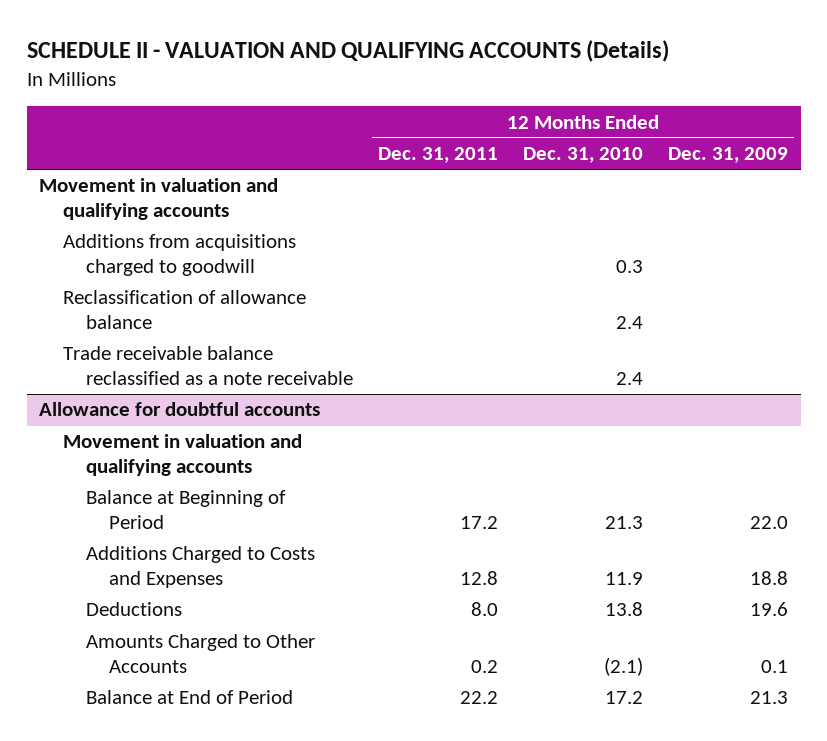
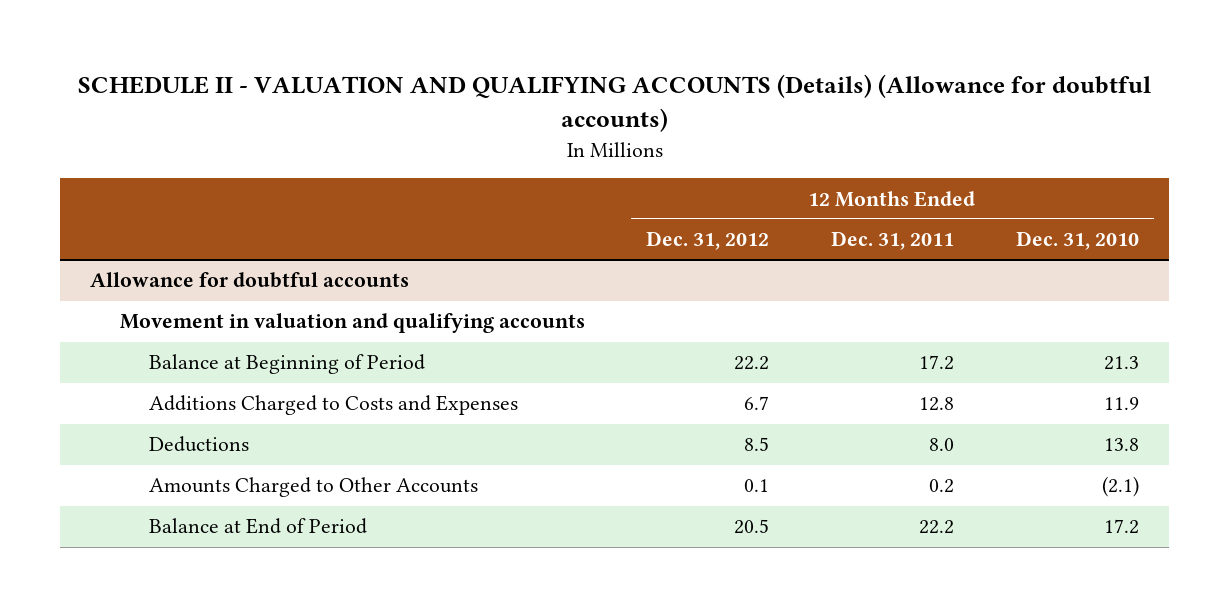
[26,40,669,63] SCHEDULE II - VALUATION AND QUALIFYING ACCOUNTS (Details) -> [77,74,1151,133] SCHEDULE II - VALUATION AND QUALIFYING ACCOUNTS (Details) (Allowance for doubtful accounts)
[668,147,789,164] Dec. 31, 2009 -> none
none -> [646,231,770,251] Dec. 31, 2012
[39,178,279,220] Movement in valuation and qualifying accounts -> none
[62,234,296,276] Additions from acquisitions charged to goodwill -> none
[62,290,306,329] Reclassification of allowance balance -> none
[62,346,353,385] Trade receivable balance reclassified as a note receivable -> none

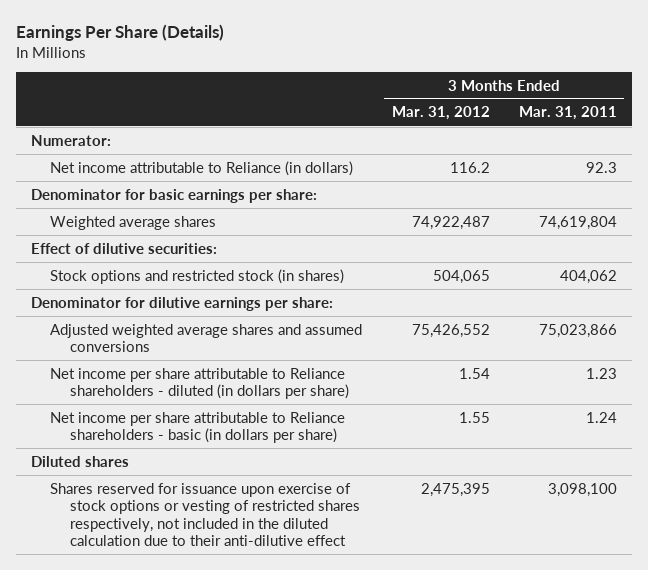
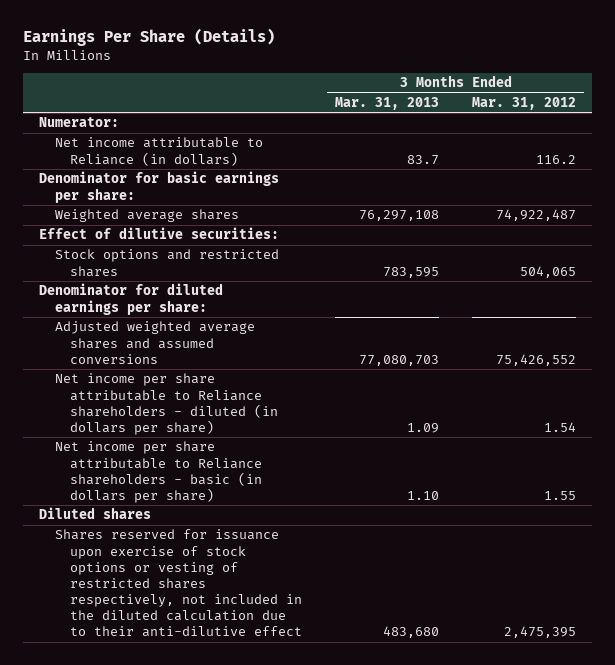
[519,106,618,121] Mar. 31, 2011 -> none
none -> [335,96,440,110] Mar. 31, 2013
[50,268,345,284] Stock options and restricted stock (in shares) -> [54,249,279,277] Stock options and restricted shares
[30,296,333,311] Denominator for dilutive earnings per share: -> [38,283,223,315] Denominator for diluted earnings per share:

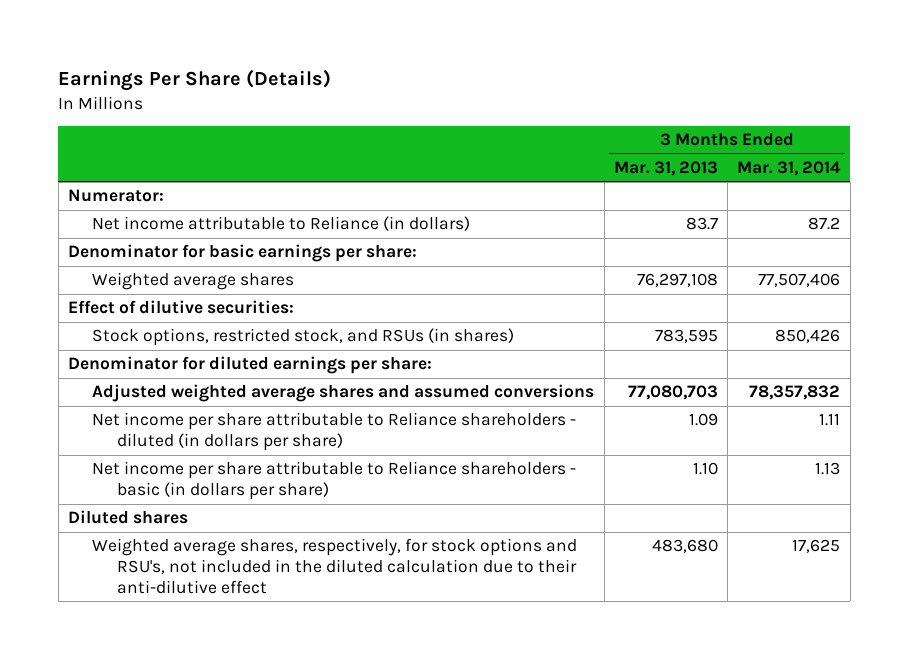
[472,96,577,110] Mar. 31, 2012 -> none
none -> [737,161,842,177] Mar. 31, 2014
[54,249,279,277] Stock options and restricted shares -> [92,328,515,347] Stock options, restricted stock, and RSUs (in shares)
[54,529,303,638] Shares reserved for issuance upon exercise of stock options or vesting of restricted shares respectively, not included in the diluted calculation due to their anti-dilutive effect -> [92,538,578,595] Weighted average shares, respectively, for stock options and RSU's, not included in the diluted calculation due to their anti-dilutive effect

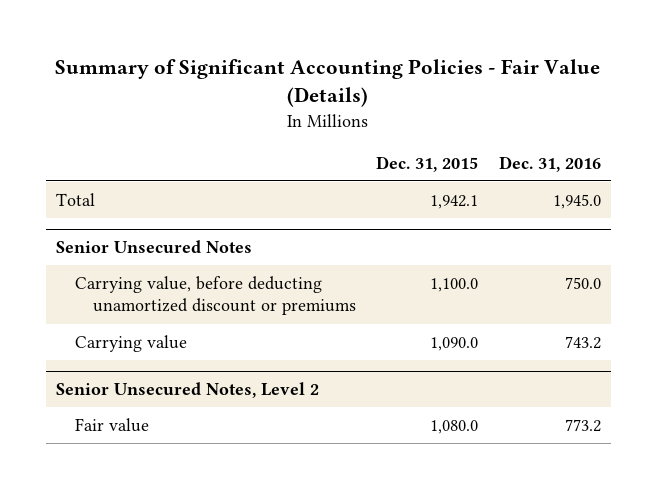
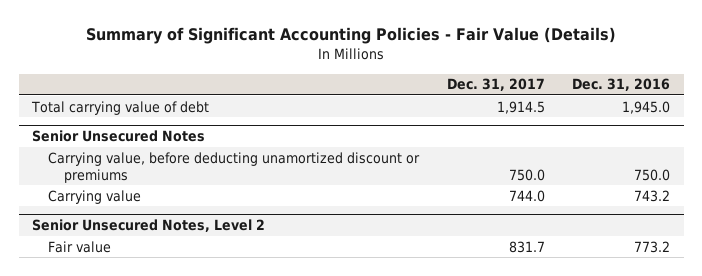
[376,155,479,172] Dec. 31, 2015 -> none
none -> [446,78,545,92] Dec. 31, 2017
[56,192,96,206] Total -> [31,100,210,115] Total carrying value of debt

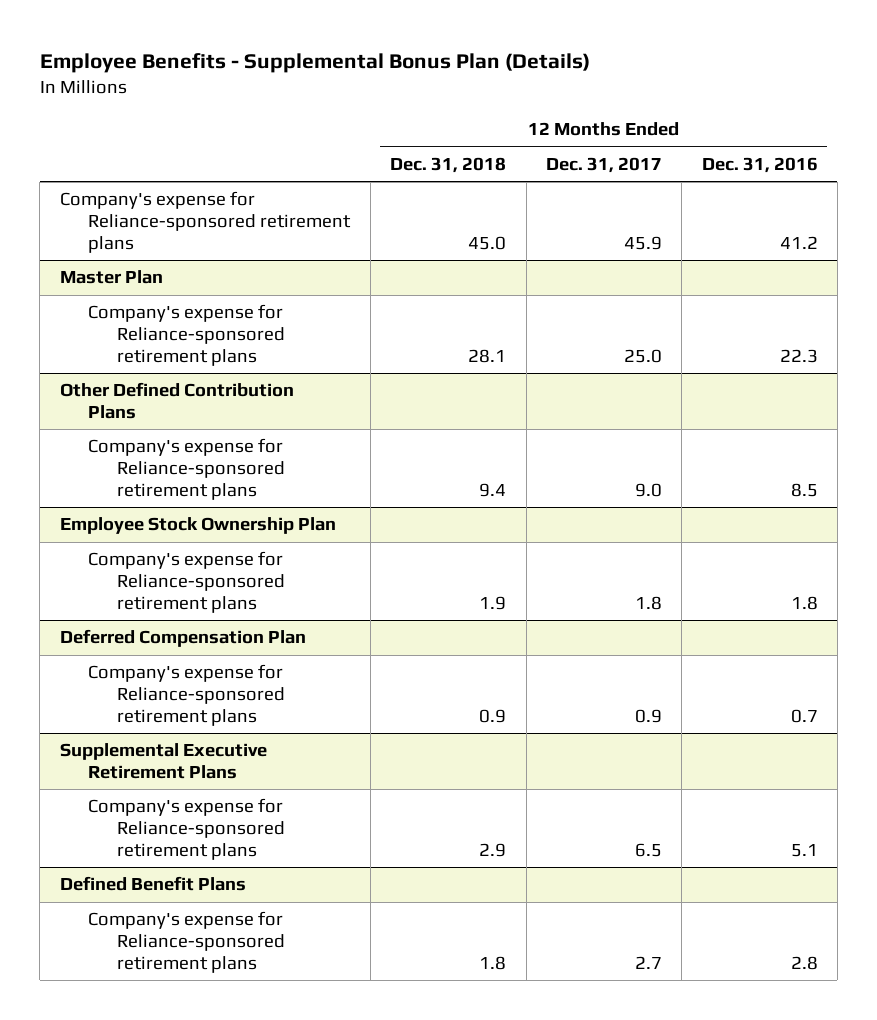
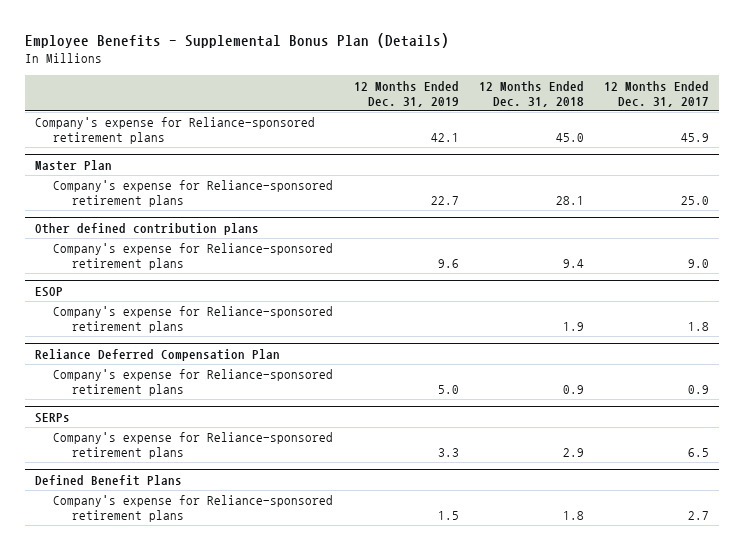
[701,156,818,173] Dec. 31, 2016 -> none
none -> [353,80,459,107] 12 Months Ended Dec. 31, 2019
[59,382,294,419] Other Defined Contribution Plans -> [34,222,259,235] Other defined contribution plans
[59,517,336,535] Employee Stock Ownership Plan -> [34,286,63,297] ESOP
[59,629,306,648] Deferred Compensation Plan -> [34,348,280,361] Reliance Deferred Compensation Plan
[59,743,267,779] Supplemental Executive Retirement Plans -> [34,412,70,423] SERPs

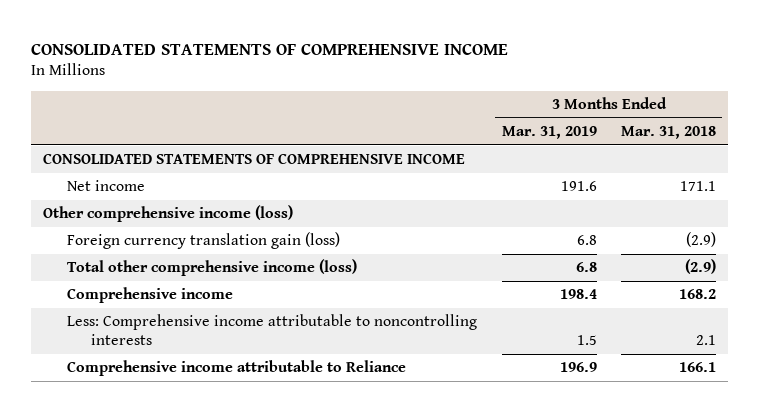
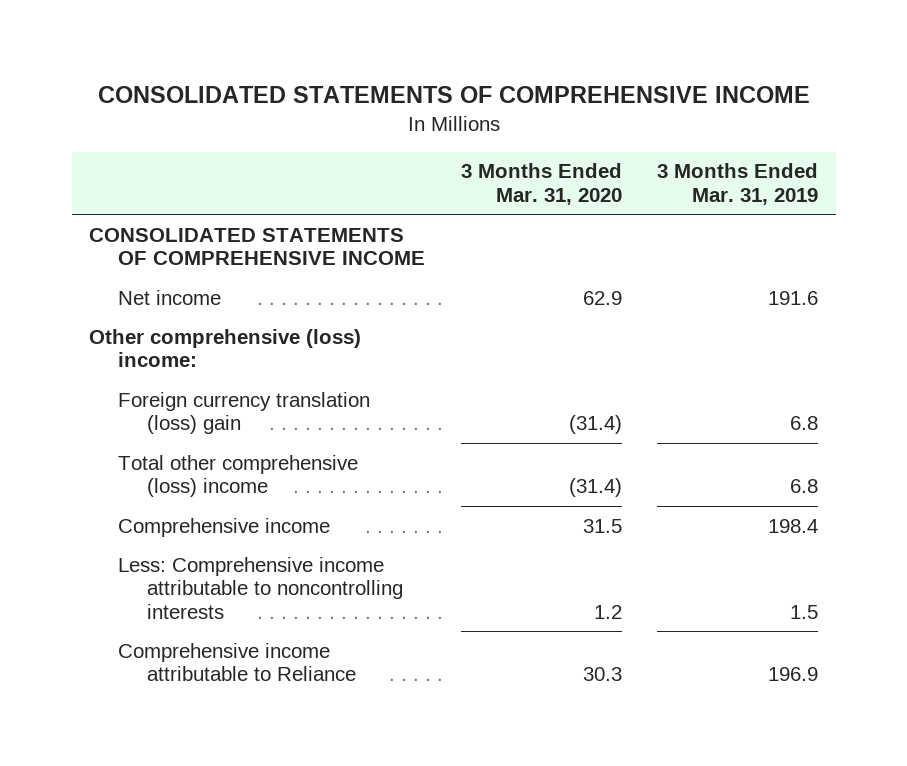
[620,125,716,139] Mar. 31, 2018 -> none
none -> [460,163,622,206] 3 Months Ended Mar. 31, 2020
[43,205,294,223] Other comprehensive income (loss) -> [89,328,362,368] Other comprehensive (loss) income:
[67,232,341,250] Foreign currency translation gain (loss) -> [118,391,371,435] Foreign currency translation (loss) gain
[67,259,358,277] Total other comprehensive income (loss) -> [118,454,359,498] Total other comprehensive (loss) income

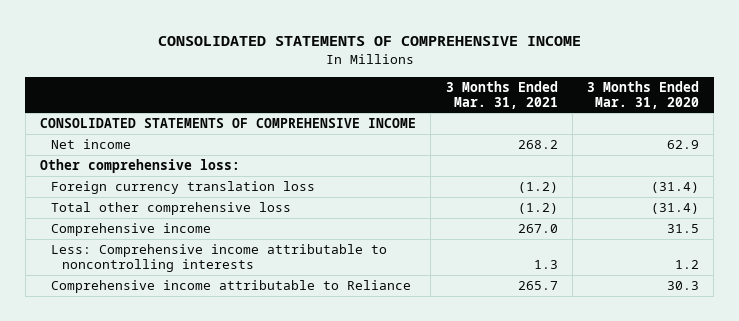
[657,163,819,206] 3 Months Ended Mar. 31, 2019 -> none
none -> [445,80,558,109] 3 Months Ended Mar. 31, 2021
[89,328,362,368] Other comprehensive (loss) income: -> [40,159,241,174] Other comprehensive loss:
[118,391,371,435] Foreign currency translation (loss) gain -> [51,181,316,195] Foreign currency translation loss
[118,454,359,498] Total other comprehensive (loss) income -> [51,202,292,216] Total other comprehensive loss

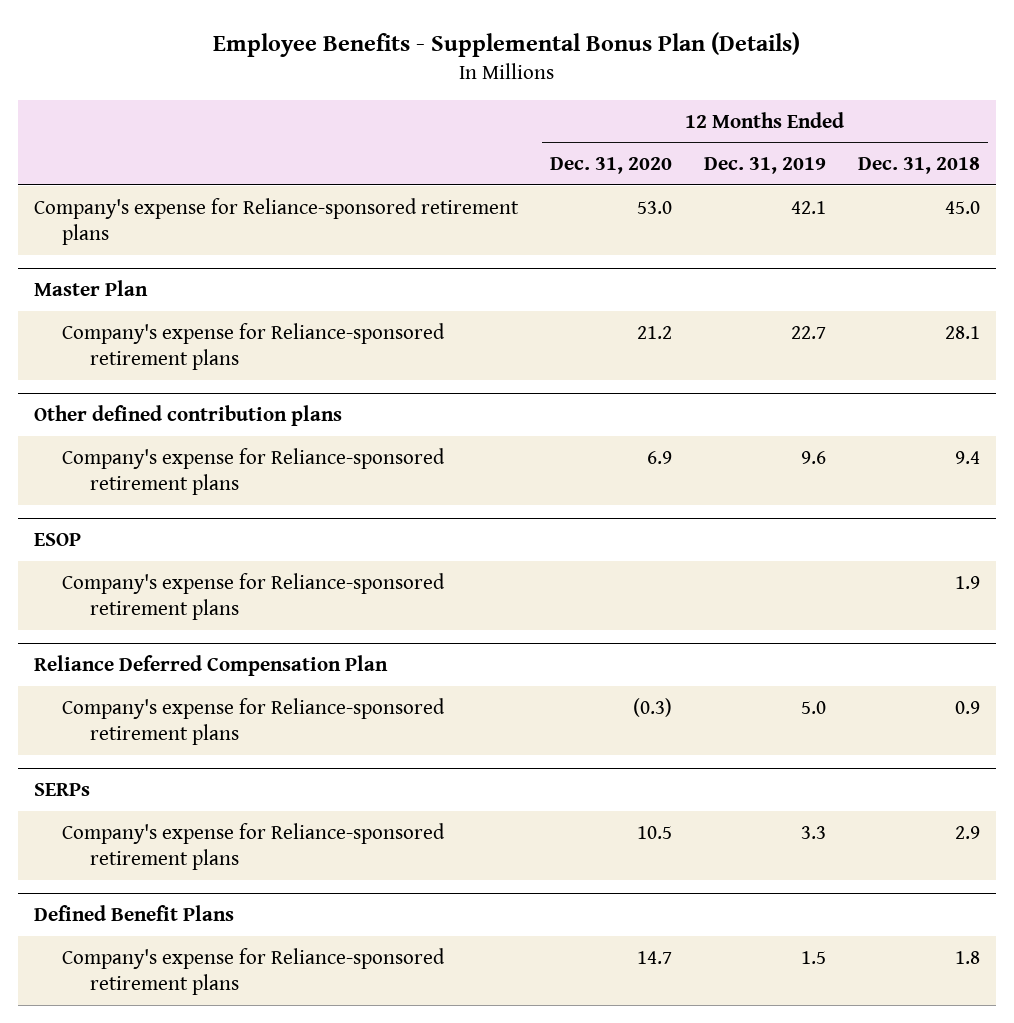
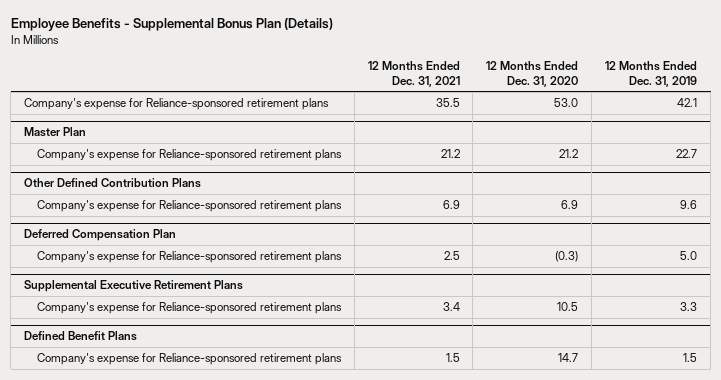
[858,157,981,175] Dec. 31, 2018 -> none
none -> [367,61,460,87] 12 Months Ended Dec. 31, 2021
[34,404,343,426] Other defined contribution plans -> [23,178,201,189] Other Defined Contribution Plans
[34,532,82,546] ESOP -> none
[62,572,446,621] Company's expense for Reliance-sponsored retirement plans -> none
[34,654,389,676] Reliance Deferred Compensation Plan -> [23,229,176,242] Deferred Compensation Plan
[34,782,91,796] SERPs -> [23,280,243,293] Supplemental Executive Retirement Plans

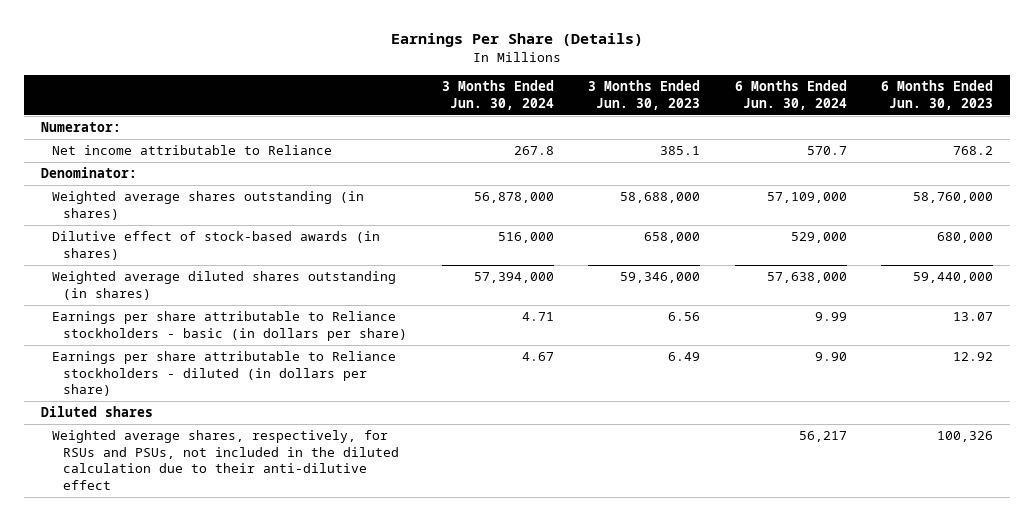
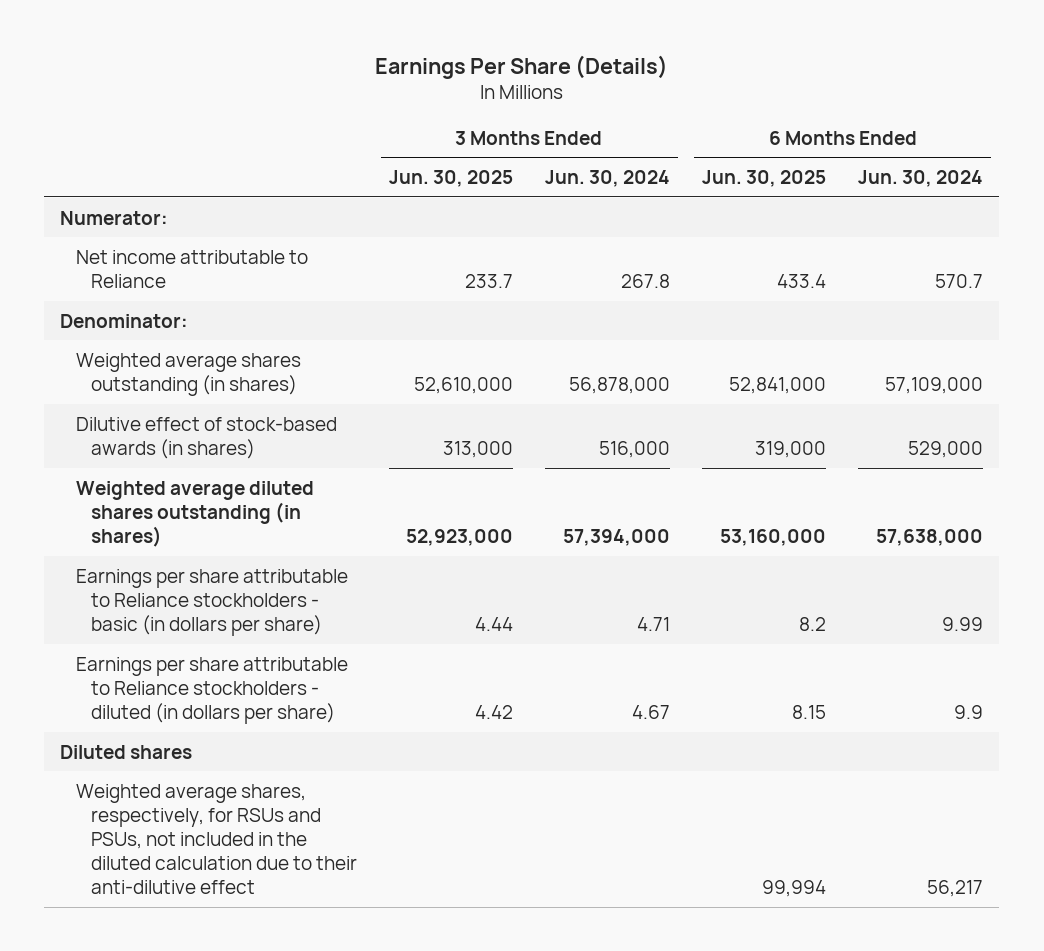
[588,80,701,110] 3 Months Ended Jun. 30, 2023 -> none
[880,80,993,110] 6 Months Ended Jun. 30, 2023 -> none
none -> [388,169,513,187] Jun. 30, 2025
none -> [702,169,827,187] Jun. 30, 2025
[814,352,847,362] 9.90 -> [954,704,984,719] 9.9

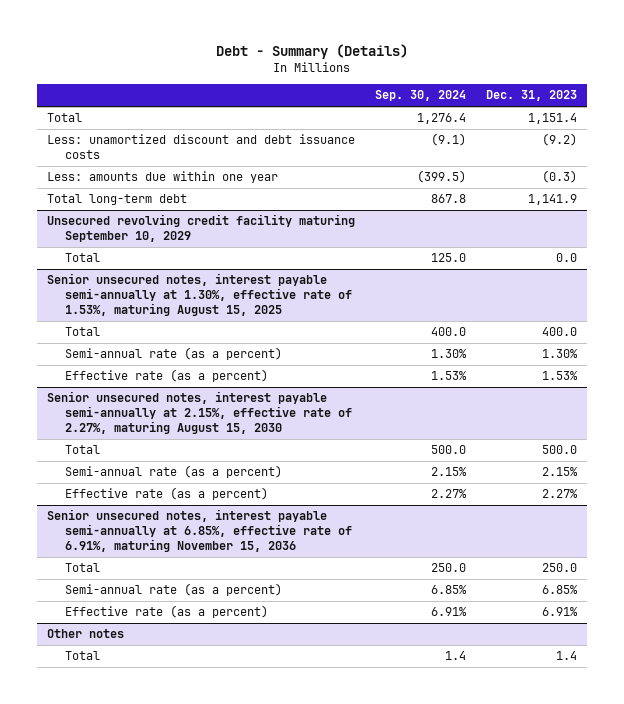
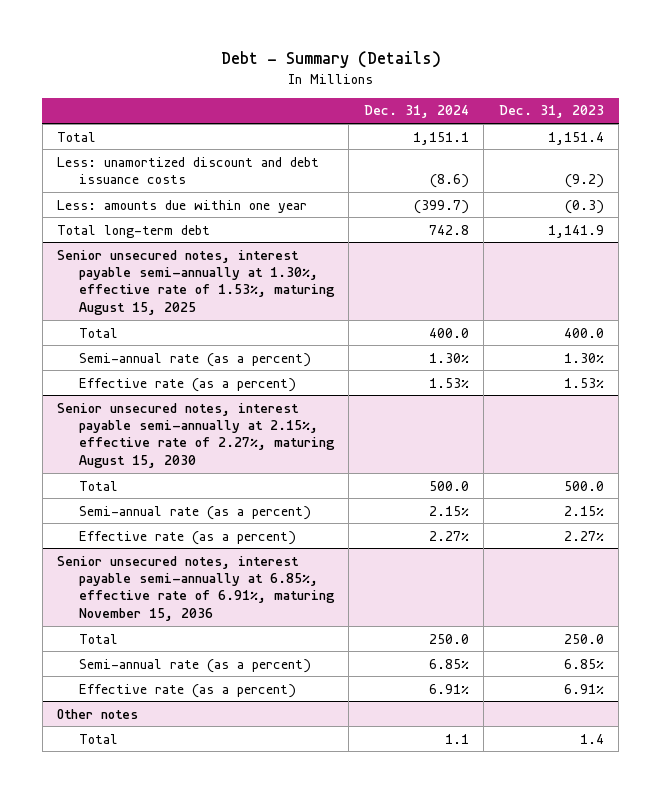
[374,90,466,102] Sep. 30, 2024 -> none
none -> [363,105,469,119] Dec. 31, 2024
[46,214,355,243] Unsecured revolving credit facility maturing September 10, 2029 -> none
[65,253,101,263] Total -> none

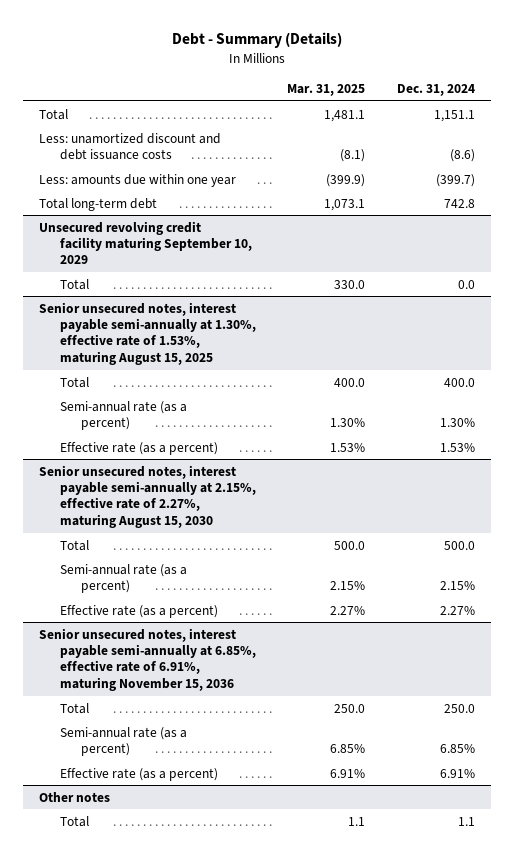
[498,105,604,119] Dec. 31, 2023 -> none
none -> [287,83,366,96] Mar. 31, 2025
none -> [38,220,253,265] Unsecured revolving credit facility maturing September 10, 2029
none -> [60,278,90,290] Total

